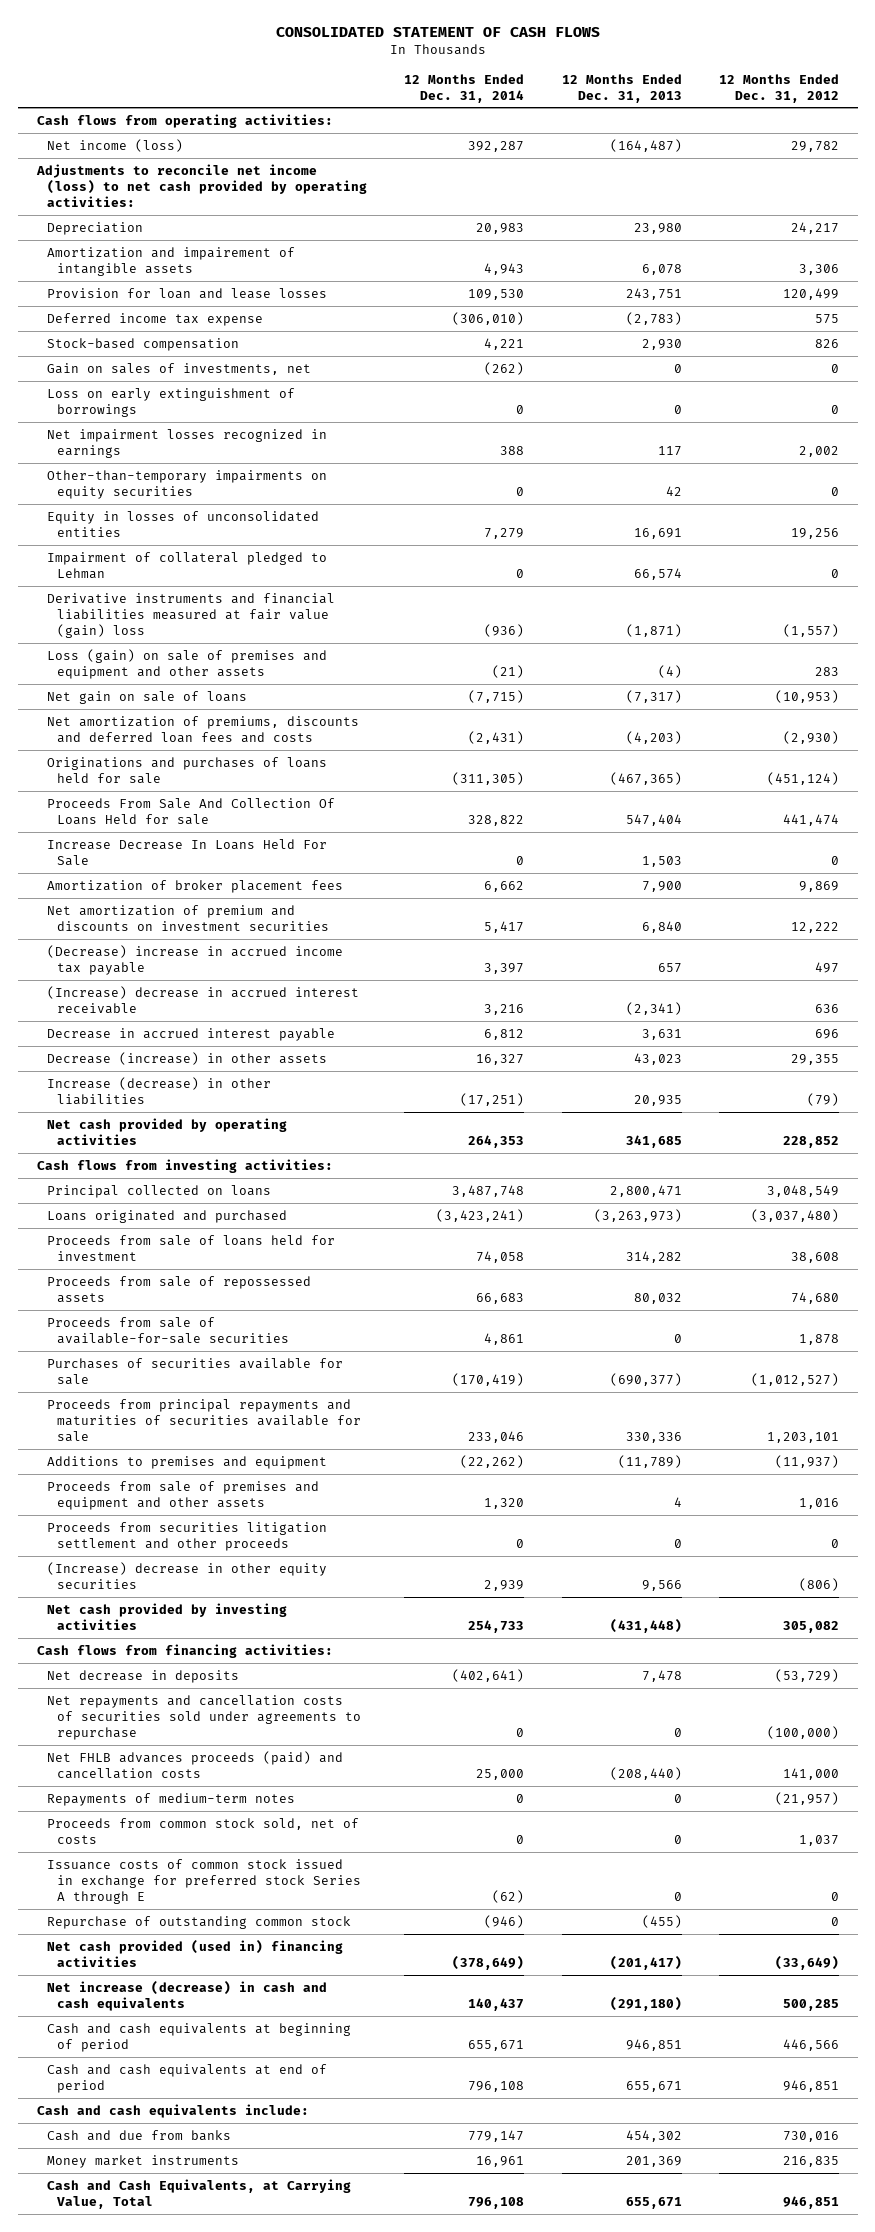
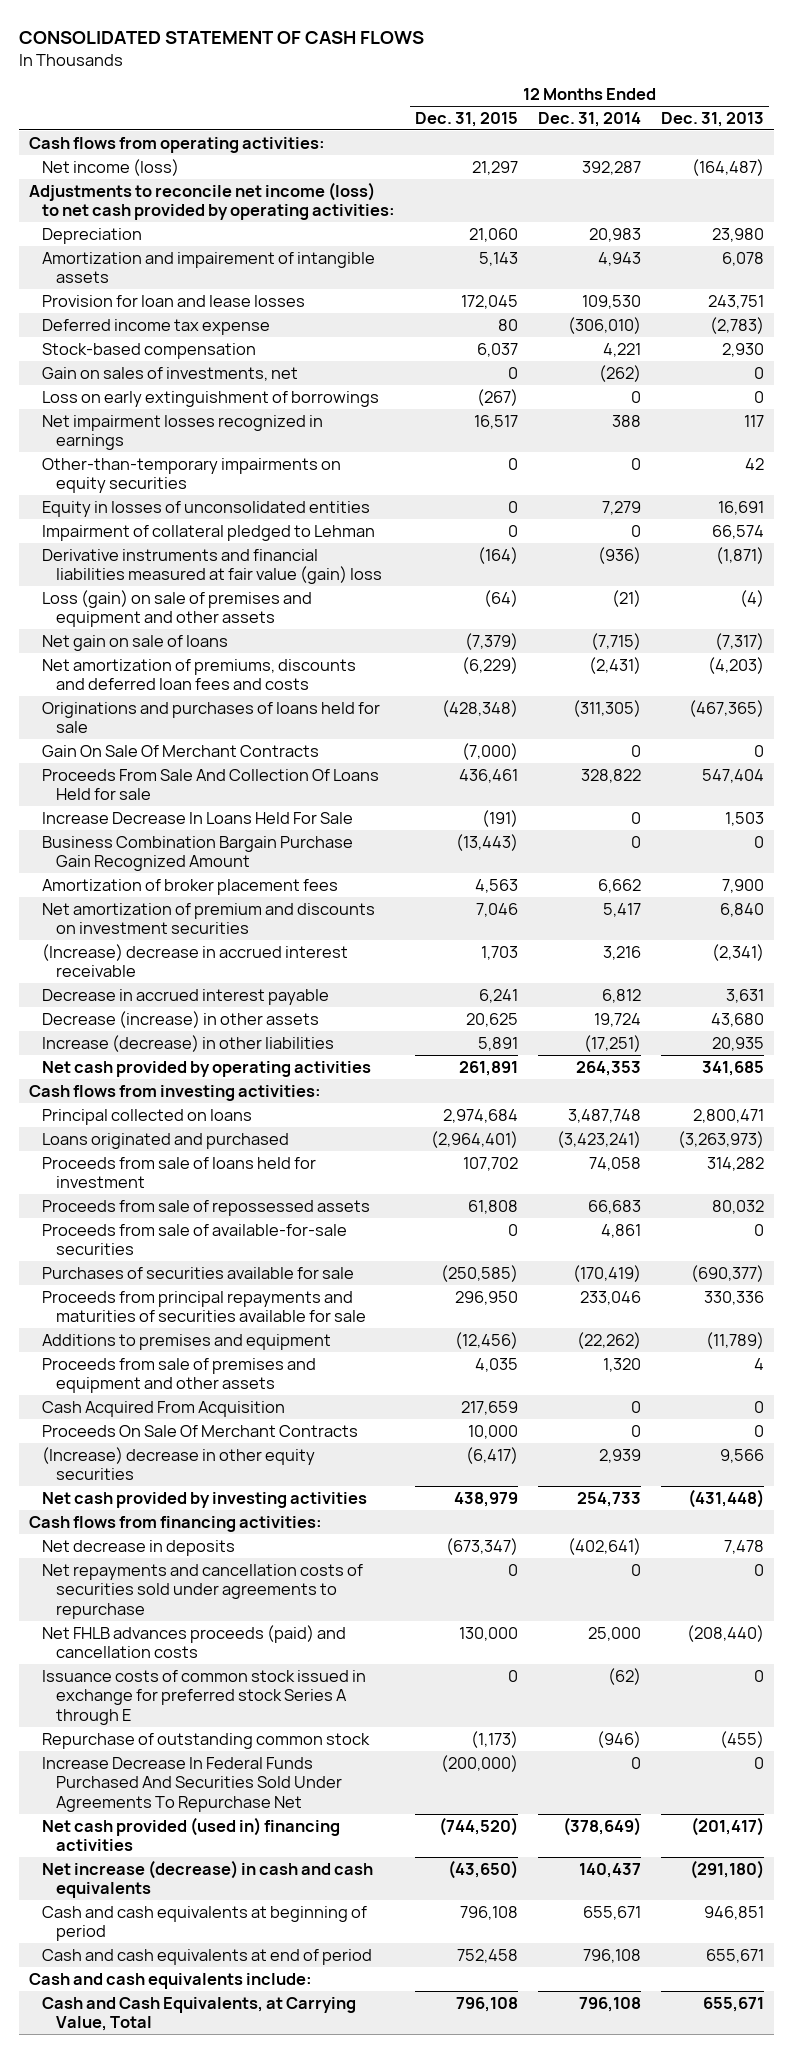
[718,73,839,103] 12 Months Ended Dec. 31, 2012 -> none
none -> [415,112,519,128] Dec. 31, 2015
none -> [42,744,320,757] Gain On Sale Of Merchant Contracts
none -> [42,835,354,872] Business Combination Bargain Purchase Gain Recognized Amount
[46,944,343,975] (Decrease) increase in accrued income tax payable -> none
[476,1053,525,1065] 16,327 -> [594,1012,642,1027] 19,724
[633,1052,682,1065] 43,023 -> [711,1012,765,1027] 43,680
[46,1521,327,1551] Proceeds from securities litigation settlement and other proceeds -> none
none -> [42,1400,286,1417] Cash Acquired From Acquisition
none -> [42,1424,359,1437] Proceeds On Sale Of Merchant Contracts
[46,1792,295,1806] Repayments of medium-term notes -> none
[46,1817,359,1844] Proceeds from common stock sold, net of costs -> none
none -> [42,1756,343,1812] Increase Decrease In Federal Funds Purchased And Securities Sold Under Agreements To Repurchase Net
[46,2129,231,2141] Cash and due from banks -> none
[46,2154,239,2168] Money market instruments -> none

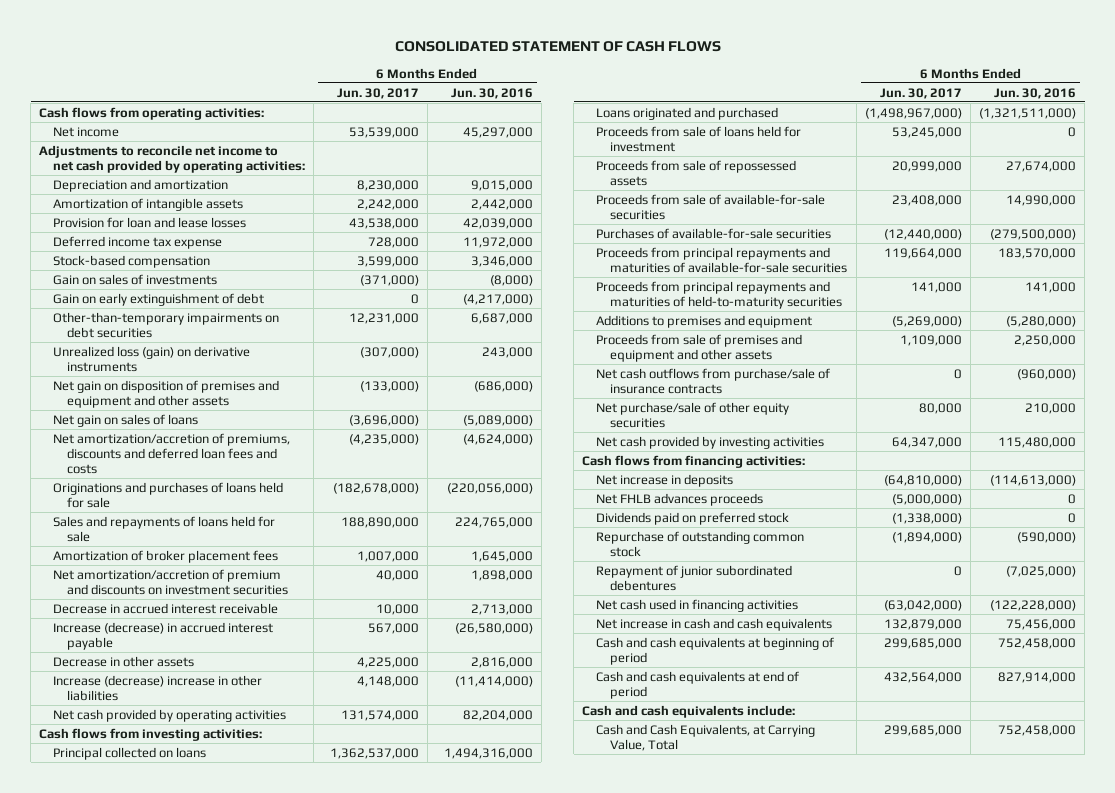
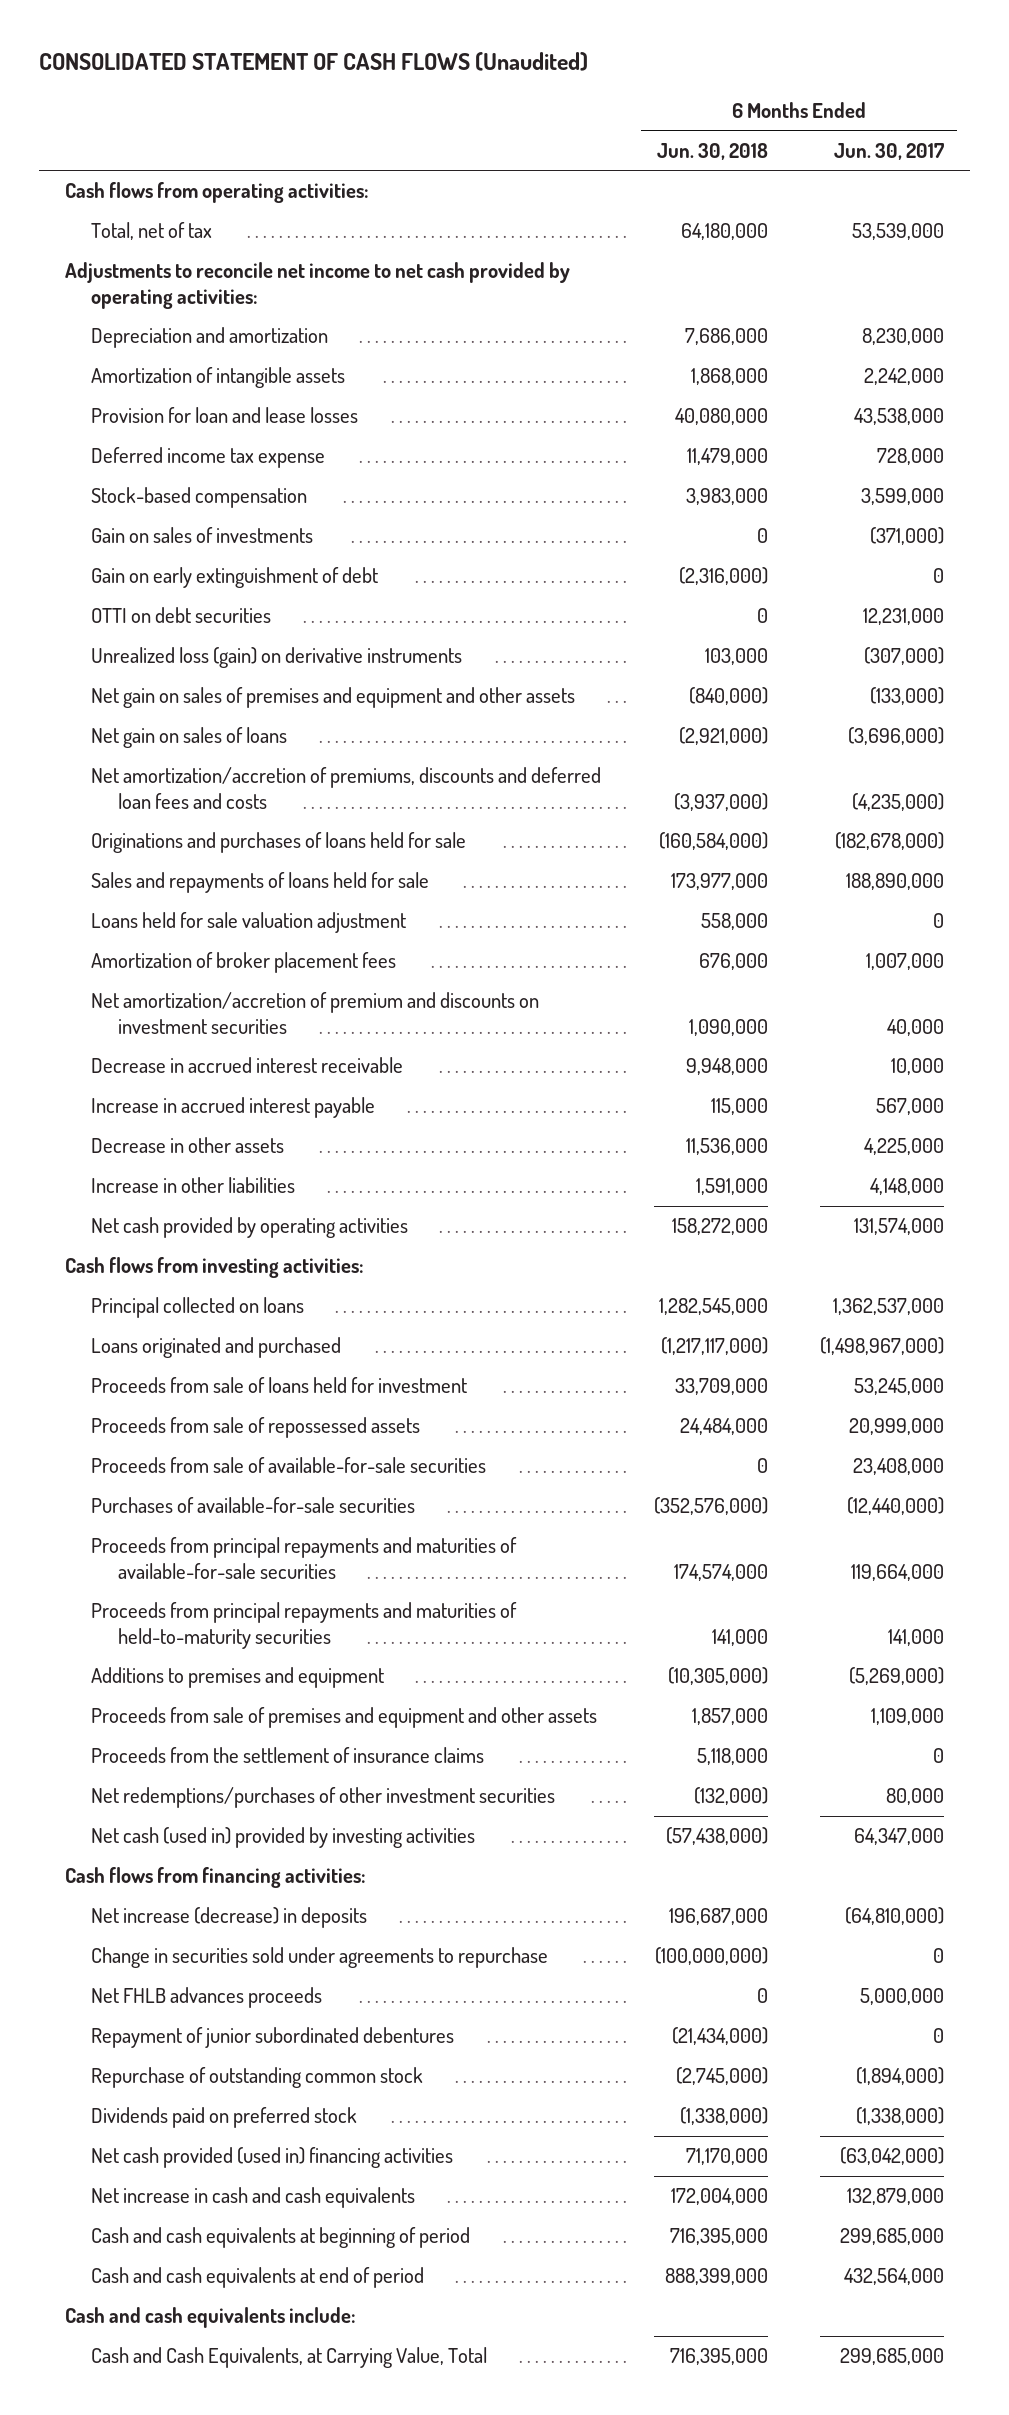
[394,40,721,52] CONSOLIDATED STATEMENT OF CASH FLOWS -> [38,52,588,72] CONSOLIDATED STATEMENT OF CASH FLOWS (Unaudited)
[450,87,533,99] Jun. 30, 2016 -> none
none -> [656,142,768,160] Jun. 30, 2018
[53,126,120,137] Net income -> [91,222,213,241] Total, net of tax
[53,311,280,338] Other-than-temporary impairments on debt securities -> [91,607,272,624] OTTI on debt securities
[53,379,280,408] Net gain on disposition of premises and equipment and other assets -> [91,687,576,709] Net gain on sales of premises and equipment and other assets
none -> [91,912,407,934] Loans held for sale valuation adjustment
[53,621,274,650] Increase (decrease) in accrued interest payable -> [91,1097,376,1119] Increase in accrued interest payable
[53,674,263,701] Increase (decrease) increase in other liabilities -> [91,1177,296,1194] Increase in other liabilities
[596,367,831,394] Net cash outflows from purchase/sale of insurance contracts -> none
none -> [91,1747,485,1764] Proceeds from the settlement of insurance claims
[596,401,790,428] Net purchase/sale of other equity securities -> [91,1787,556,1809] Net redemptions/purchases of other investment securities
[596,435,825,449] Net cash provided by investing activities -> [91,1827,476,1849] Net cash (used in) provided by investing activities
[596,473,734,487] Net increase in deposits -> [91,1907,368,1929] Net increase (decrease) in deposits
none -> [91,1947,549,1969] Change in securities sold under agreements to repurchase
[892,493,963,505] (5,000,000) -> [860,1988,945,2006] 5,000,000
[596,530,805,557] Repurchase of outstanding common stock -> [91,2067,424,2089] Repurchase of outstanding common stock
[596,511,790,525] Dividends paid on preferred stock -> [91,2107,358,2129] Dividends paid on preferred stock
[596,598,799,612] Net cash used in financing activities -> [91,2147,454,2169] Net cash provided (used in) financing activities

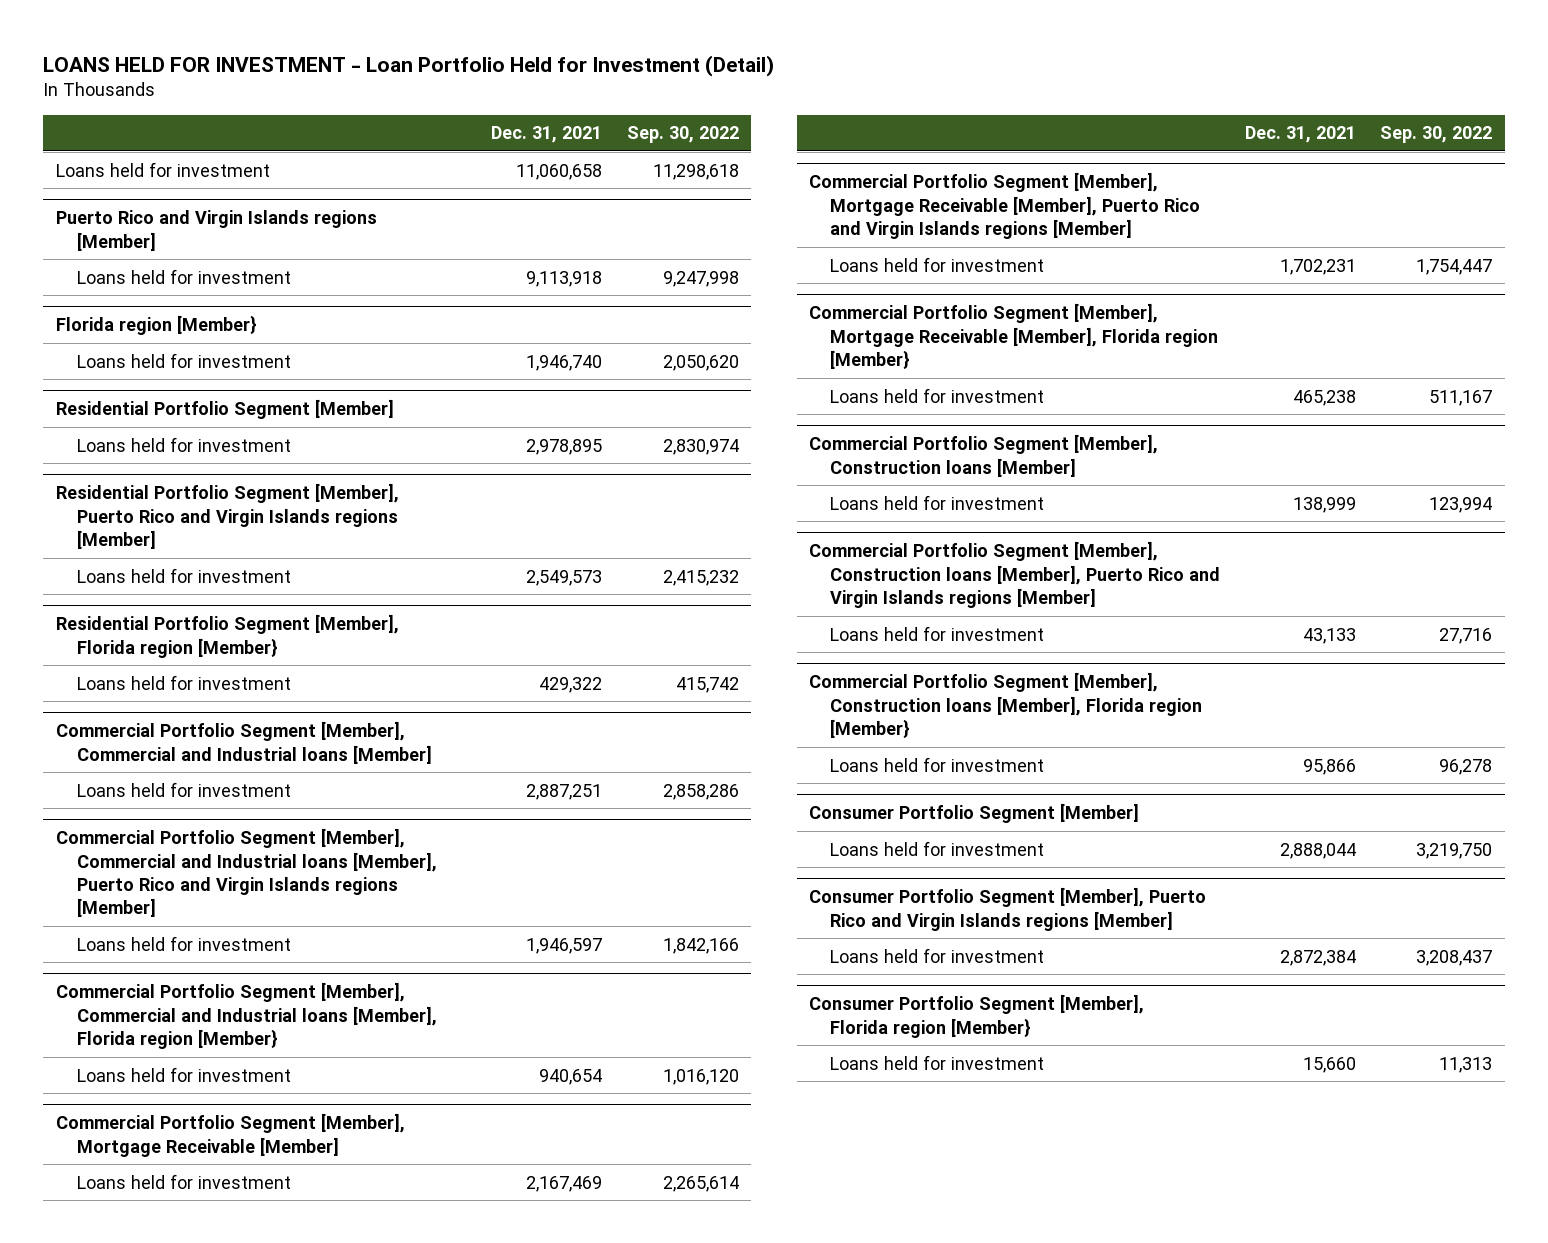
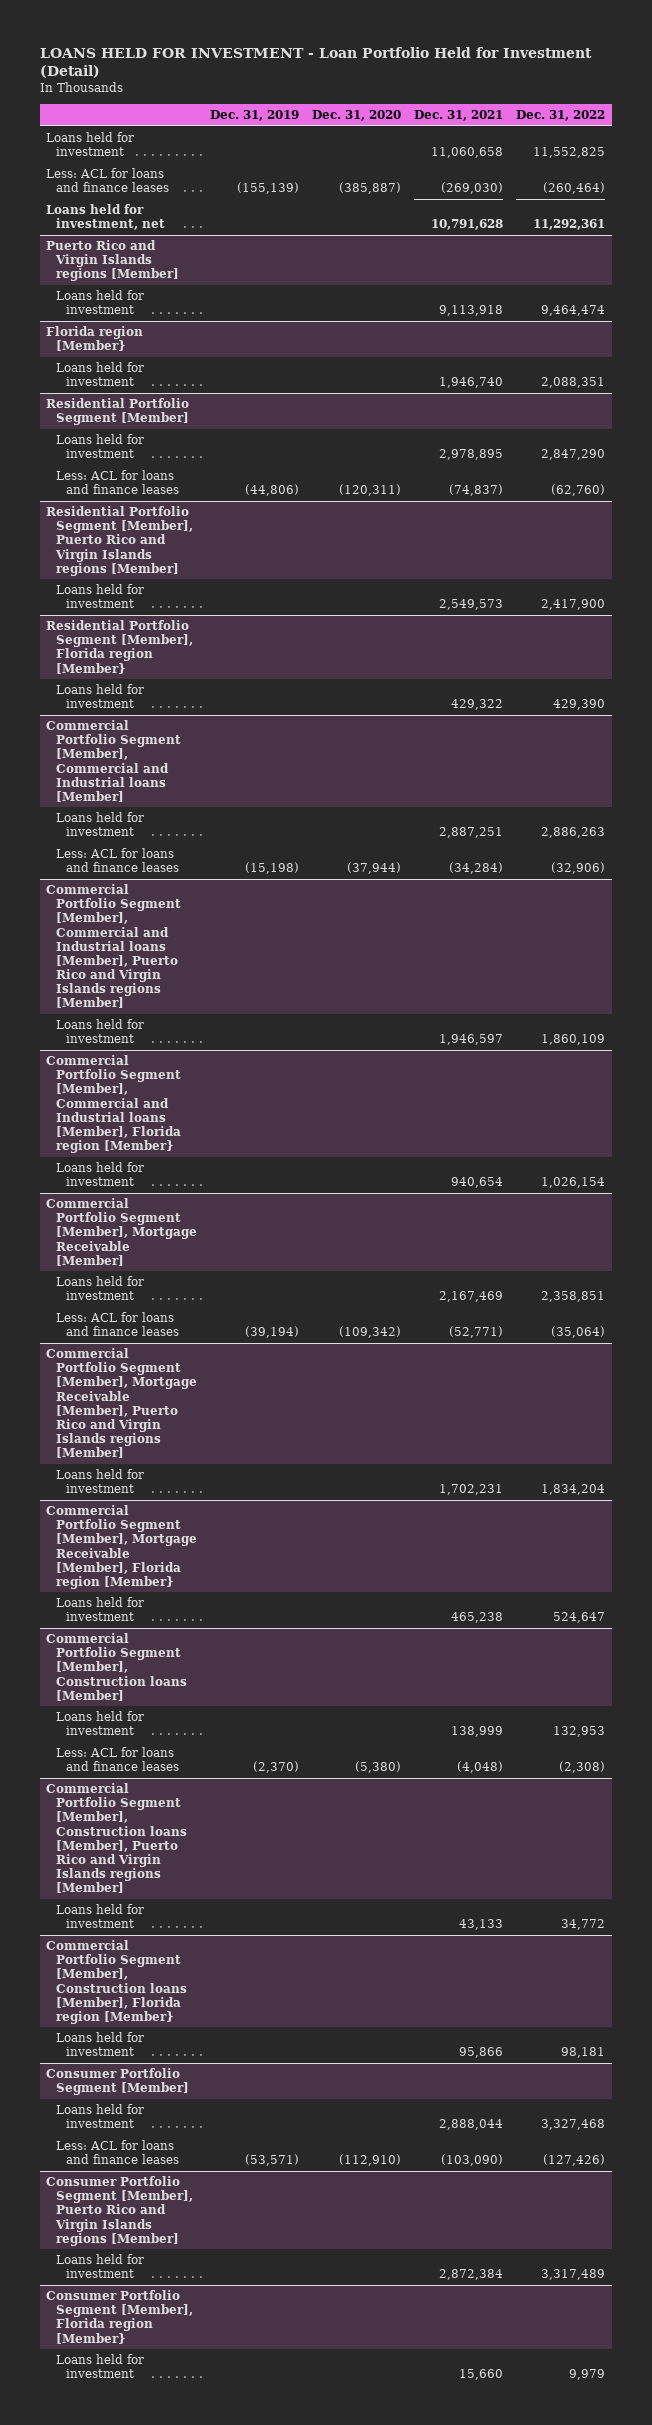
[626,126,739,144] Sep. 30, 2022 -> none
none -> [210,109,300,121] Dec. 31, 2019
none -> [312,109,402,121] Dec. 31, 2020
none -> [516,109,606,121] Dec. 31, 2022
none -> [46,168,169,193] Less: ACL for loans and finance leases
none -> [46,204,165,231] Loans held for investment, net
none -> [55,470,179,495] Less: ACL for loans and finance leases
none -> [55,848,179,873] Less: ACL for loans and finance leases
none -> [55,1312,179,1337] Less: ACL for loans and finance leases
none -> [55,1747,179,1772] Less: ACL for loans and finance leases
none -> [55,2140,179,2165] Less: ACL for loans and finance leases

